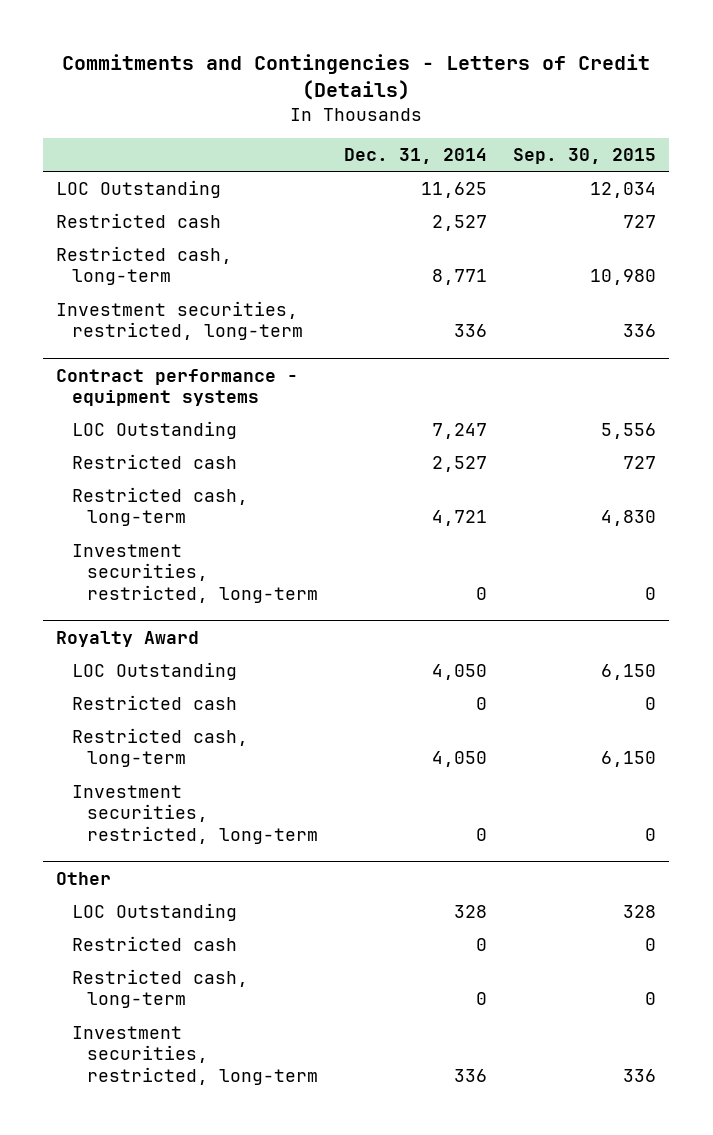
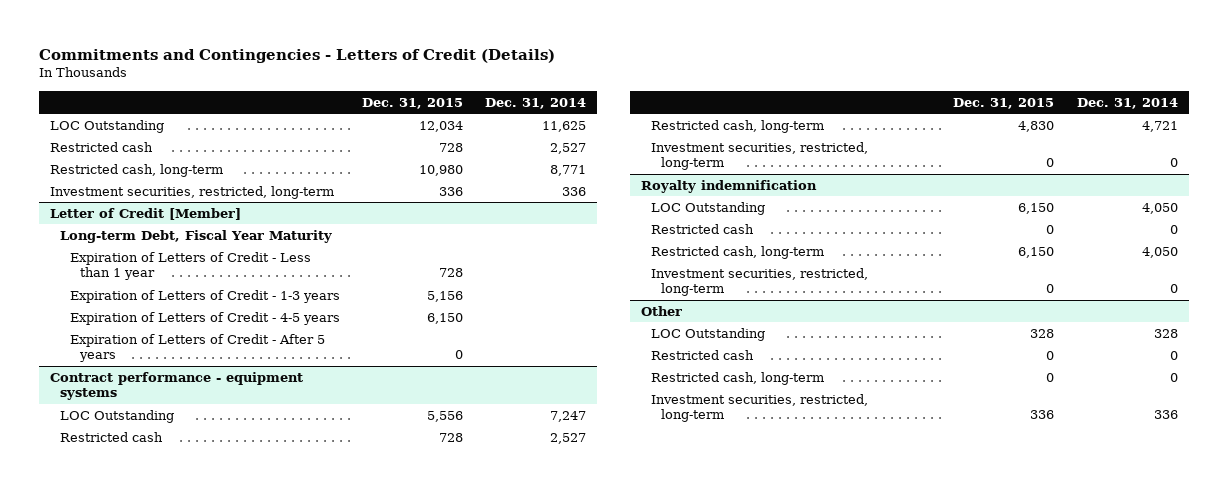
[513,148,657,165] Sep. 30, 2015 -> none
none -> [362,97,464,109] Dec. 31, 2015
none -> [50,208,242,221] Letter of Credit [Member]
none -> [60,230,333,244] Long-term Debt, Fiscal Year Maturity
none -> [70,252,312,281] Expiration of Letters of Credit - Less than 1 year
none -> [70,290,341,304] Expiration of Letters of Credit - 1-3 years
none -> [70,312,341,326] Expiration of Letters of Credit - 4-5 years
none -> [70,334,326,363] Expiration of Letters of Credit - After 5 years
[56,630,200,647] Royalty Award -> [641,180,818,194] Royalty indemnification

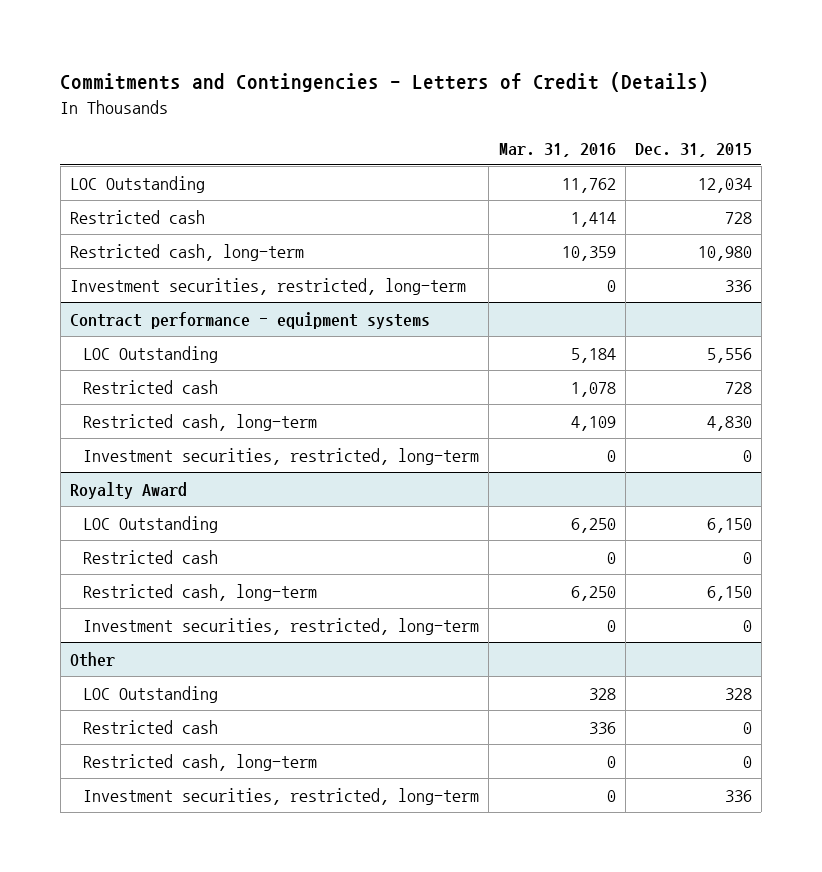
[485,97,587,109] Dec. 31, 2014 -> none
none -> [498,142,616,157] Mar. 31, 2016
[50,208,242,221] Letter of Credit [Member] -> none
[60,230,333,244] Long-term Debt, Fiscal Year Maturity -> none
[70,252,312,281] Expiration of Letters of Credit - Less than 1 year -> none
[70,290,341,304] Expiration of Letters of Credit - 1-3 years -> none
[70,312,341,326] Expiration of Letters of Credit - 4-5 years -> none
[70,334,326,363] Expiration of Letters of Credit - After 5 years -> none
[641,180,818,194] Royalty indemnification -> [69,481,187,499] Royalty Award

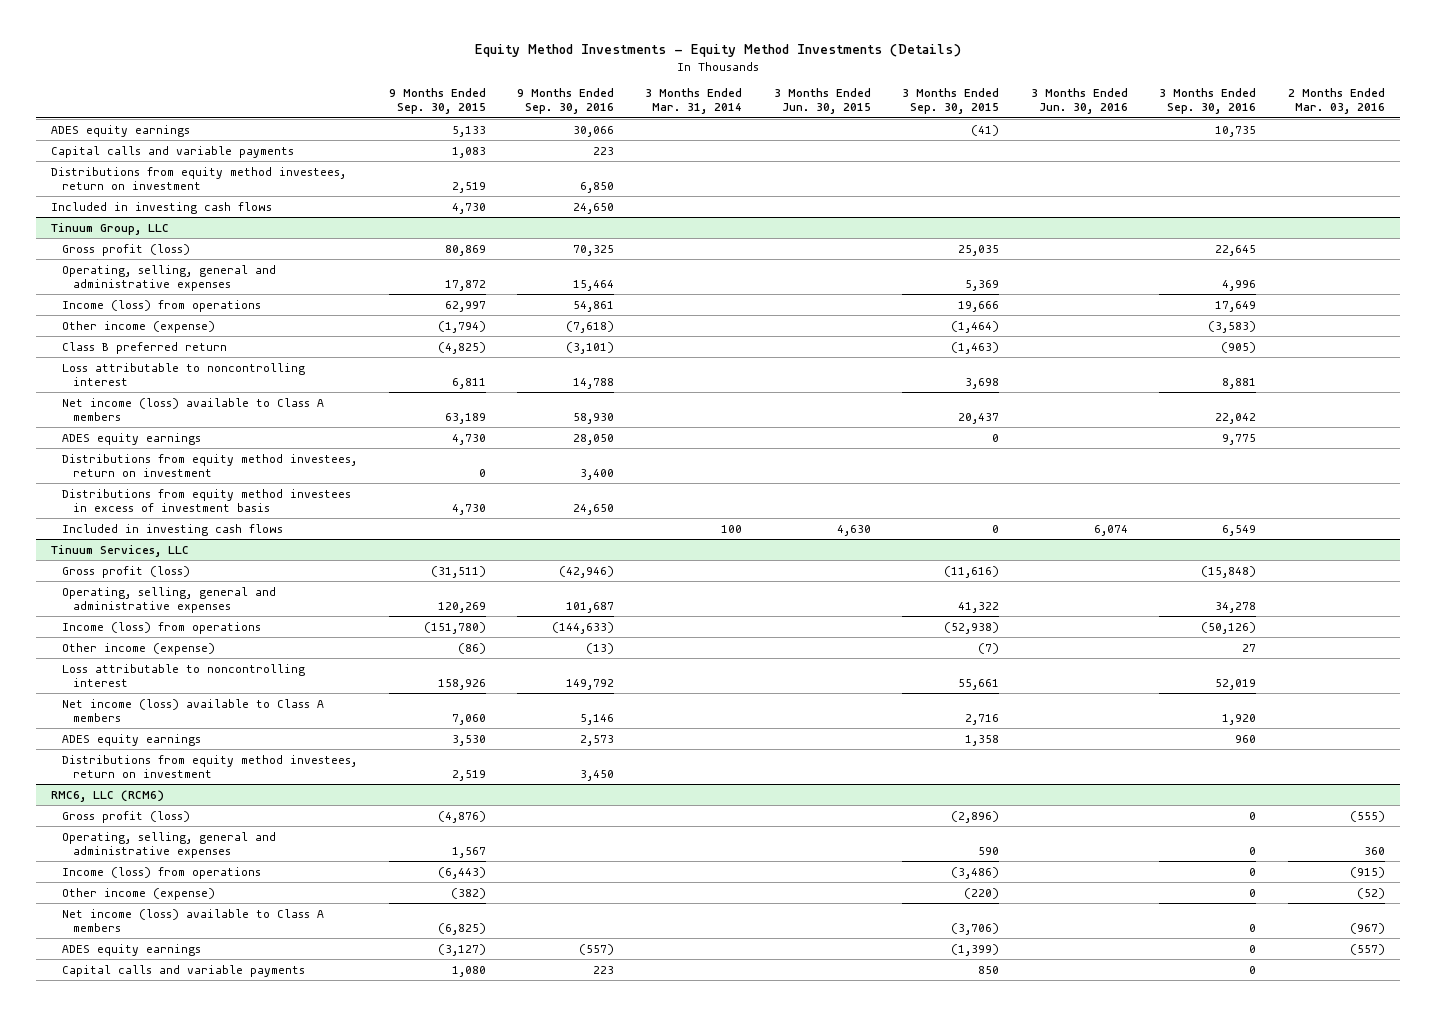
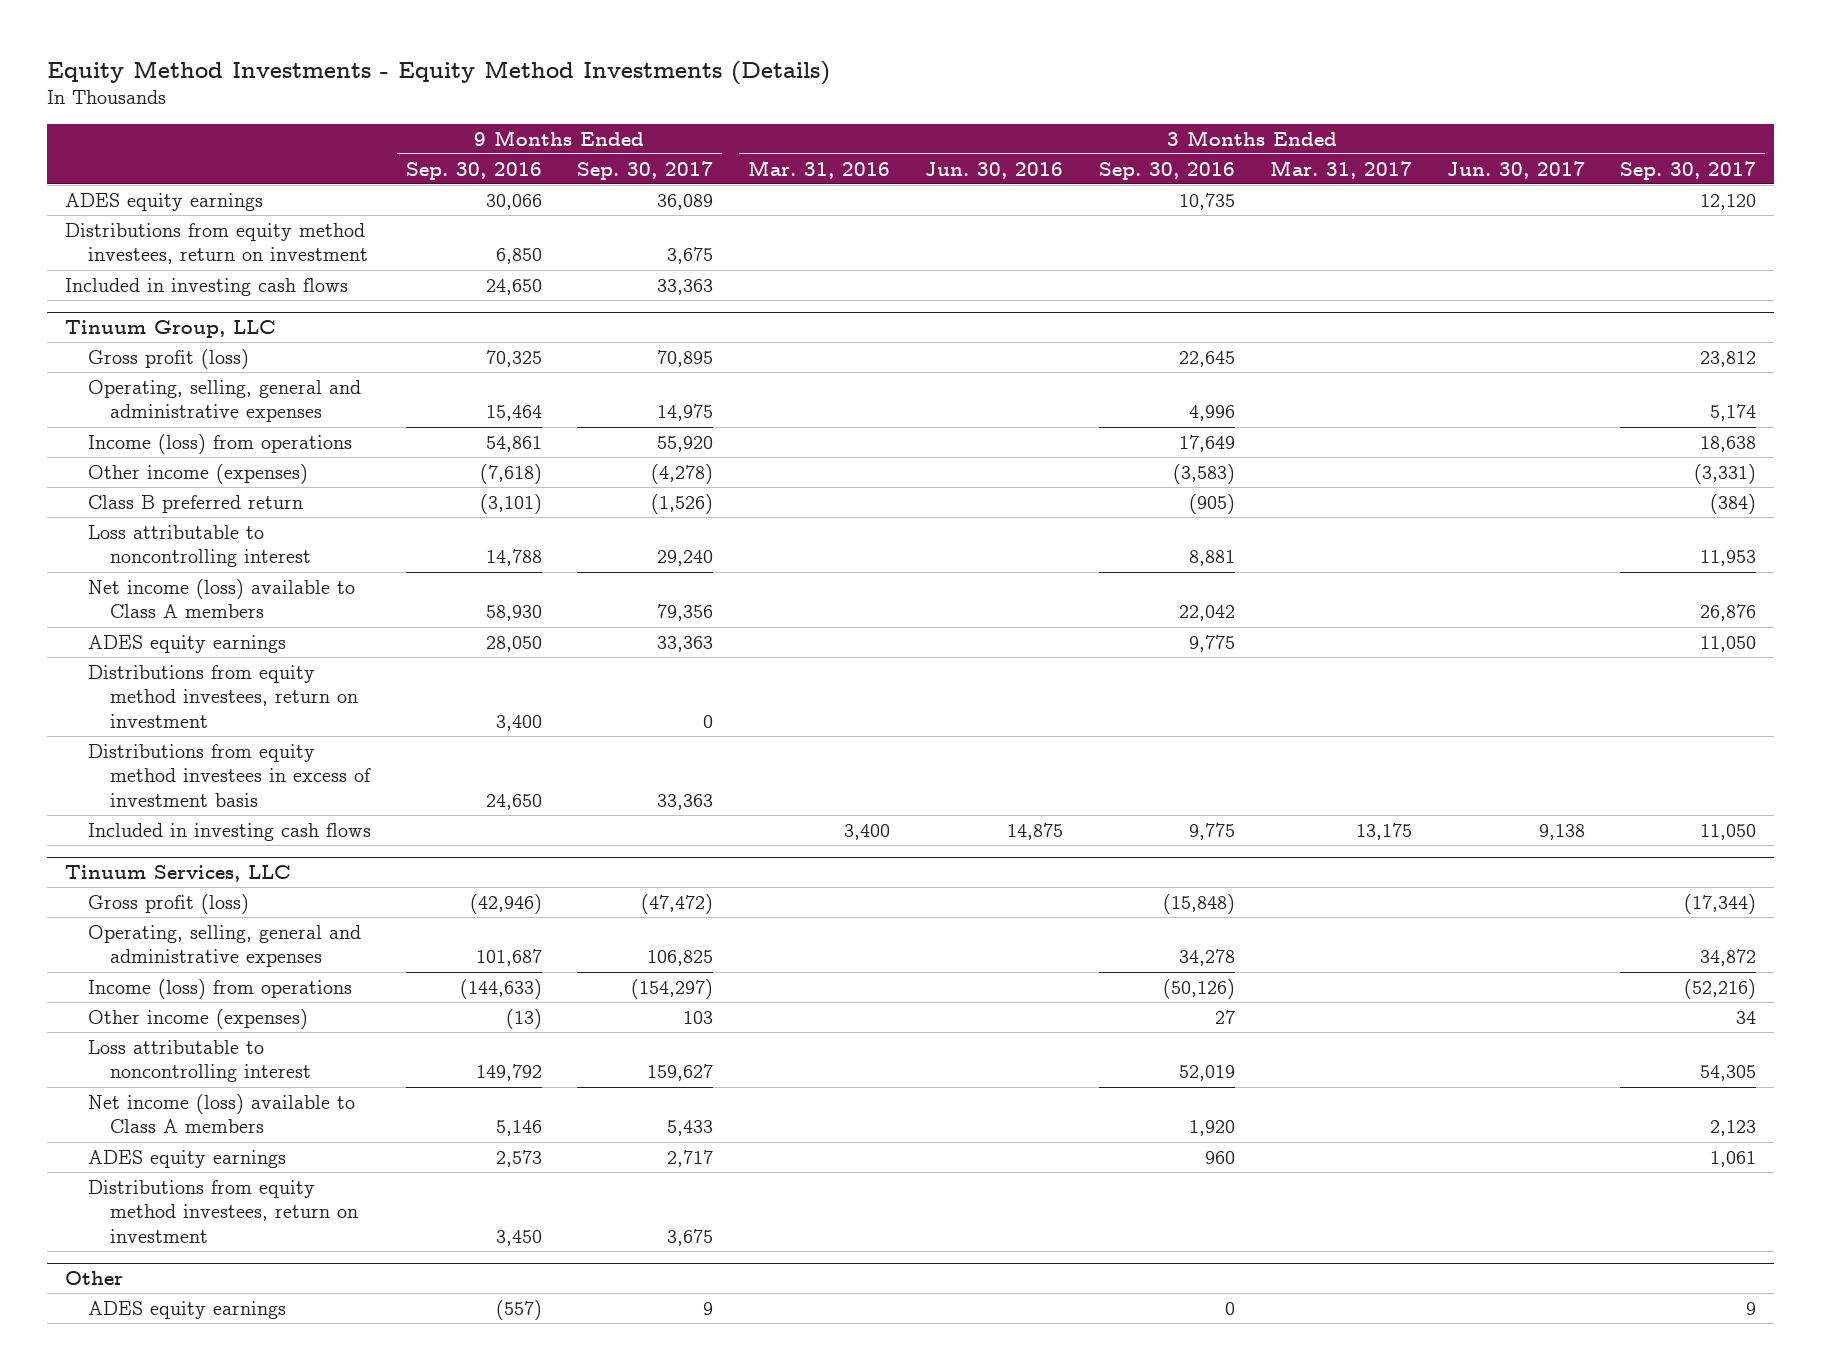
[388,88,486,115] 9 Months Ended Sep. 30, 2015 -> none
[645,88,743,115] 3 Months Ended Mar. 31, 2014 -> none
[773,88,871,115] 3 Months Ended Jun. 30, 2015 -> none
[902,88,1000,115] 3 Months Ended Sep. 30, 2015 -> none
[1287,88,1385,115] 2 Months Ended Mar. 03, 2016 -> none
none -> [577,160,714,180] Sep. 30, 2017
none -> [748,159,891,179] Mar. 31, 2016
none -> [1269,159,1412,179] Mar. 31, 2017
none -> [1447,160,1586,179] Jun. 30, 2017
none -> [1620,160,1757,180] Sep. 30, 2017
[51,145,295,158] Capital calls and variable payments -> none
[62,320,216,333] Other income (expense) -> [87,463,308,484] Other income (expenses)
[1093,524,1128,536] 6,074 -> [1007,822,1064,840] 14,875
[1222,524,1257,536] 6,549 -> [1188,822,1235,840] 9,775
[62,642,216,655] Other income (expense) -> [87,1008,308,1029] Other income (expenses)
[51,789,165,802] RMC6, LLC (RCM6) -> none
[62,810,191,823] Gross profit (loss) -> none
[62,831,277,858] Operating, selling, general and administrative expenses -> none
[62,866,262,879] Income (loss) from operations -> none
[62,887,216,900] Other income (expense) -> none
[62,908,325,932] Net income (loss) available to Class A members -> none
none -> [64,1271,123,1286] Other
[62,964,306,977] Capital calls and variable payments -> none

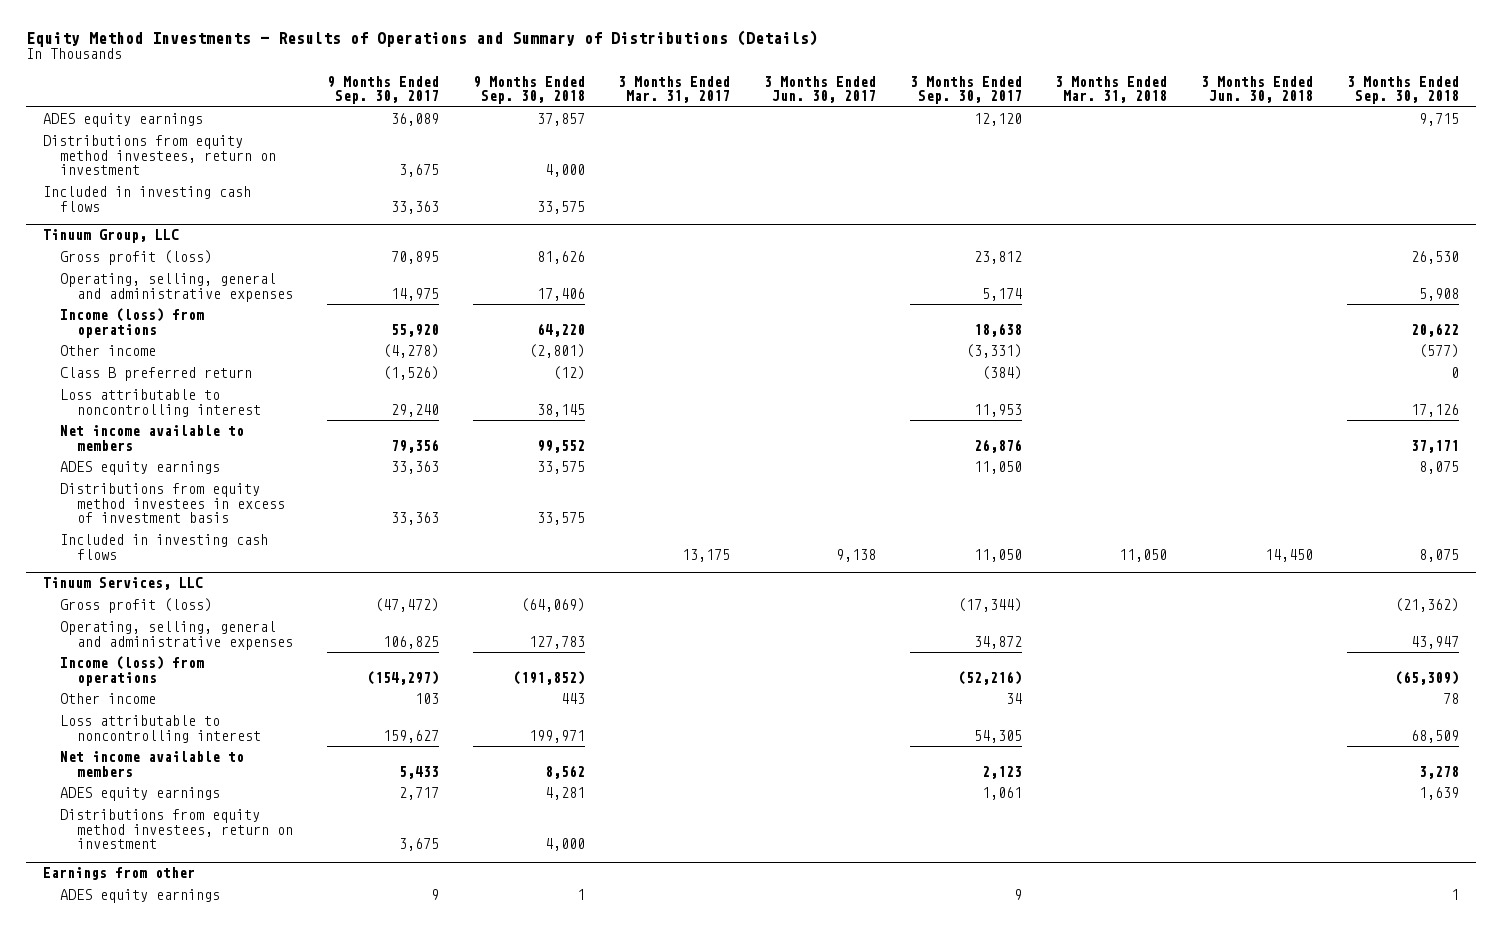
[47,60,831,85] Equity Method Investments - Equity Method Investments (Details) -> [26,29,819,47] Equity Method Investments - Results of Operations and Summary of Distributions (Details)
[405,161,542,180] Sep. 30, 2016 -> none
[748,159,891,179] Mar. 31, 2016 -> none
[925,161,1064,179] Jun. 30, 2016 -> none
[1098,161,1235,180] Sep. 30, 2016 -> none
none -> [472,75,585,105] 9 Months Ended Sep. 30, 2018
none -> [1055,75,1168,104] 3 Months Ended Mar. 31, 2018
none -> [1201,75,1314,104] 3 Months Ended Jun. 30, 2018
none -> [1346,75,1459,105] 3 Months Ended Sep. 30, 2018
[87,463,308,484] Other income (expenses) -> [60,345,157,357] Other income
[87,578,355,619] Net income (loss) available to Class A members -> [60,425,245,451] Net income available to members
[87,664,359,728] Distributions from equity method investees, return on investment -> none
[87,1008,308,1029] Other income (expenses) -> [60,693,157,705] Other income
[87,1093,355,1134] Net income (loss) available to Class A members -> [60,751,245,777] Net income available to members
[64,1271,123,1286] Other -> none
none -> [43,867,196,881] Earnings from other

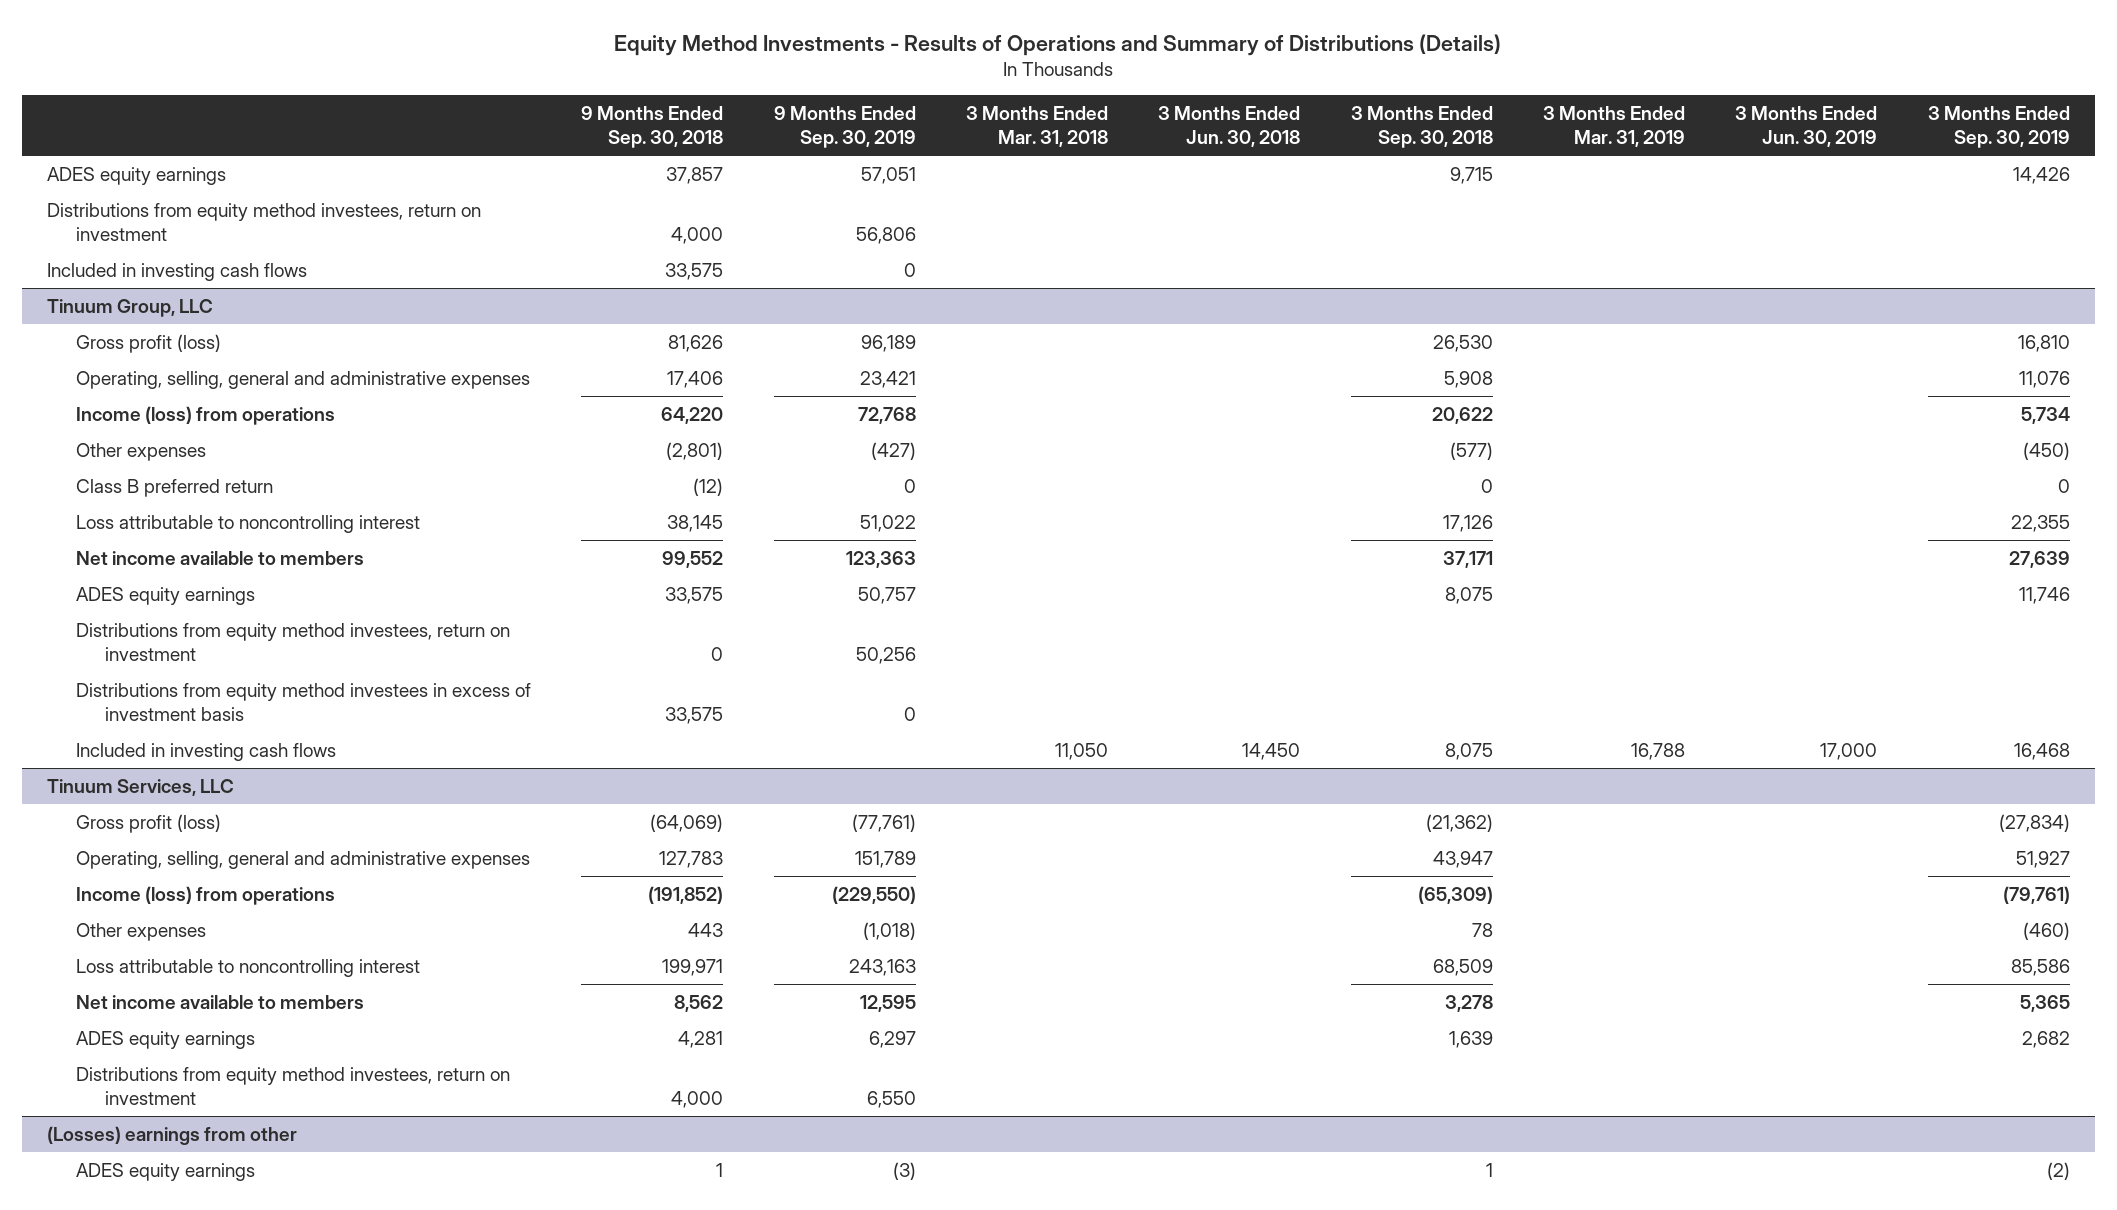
[326,75,439,105] 9 Months Ended Sep. 30, 2017 -> none
[618,75,731,104] 3 Months Ended Mar. 31, 2017 -> none
[763,75,876,104] 3 Months Ended Jun. 30, 2017 -> none
[909,75,1022,105] 3 Months Ended Sep. 30, 2017 -> none
none -> [773,106,916,149] 9 Months Ended Sep. 30, 2019
none -> [1543,106,1686,148] 3 Months Ended Mar. 31, 2019
none -> [1735,106,1878,148] 3 Months Ended Jun. 30, 2019
none -> [1927,106,2070,149] 3 Months Ended Sep. 30, 2019
[60,345,157,357] Other income -> [75,442,206,461] Other expenses
none -> [75,622,510,662] Distributions from equity method investees, return on investment
[60,693,157,705] Other income -> [75,922,206,941] Other expenses
[43,867,196,881] Earnings from other -> [46,1125,297,1145] (Losses) earnings from other

